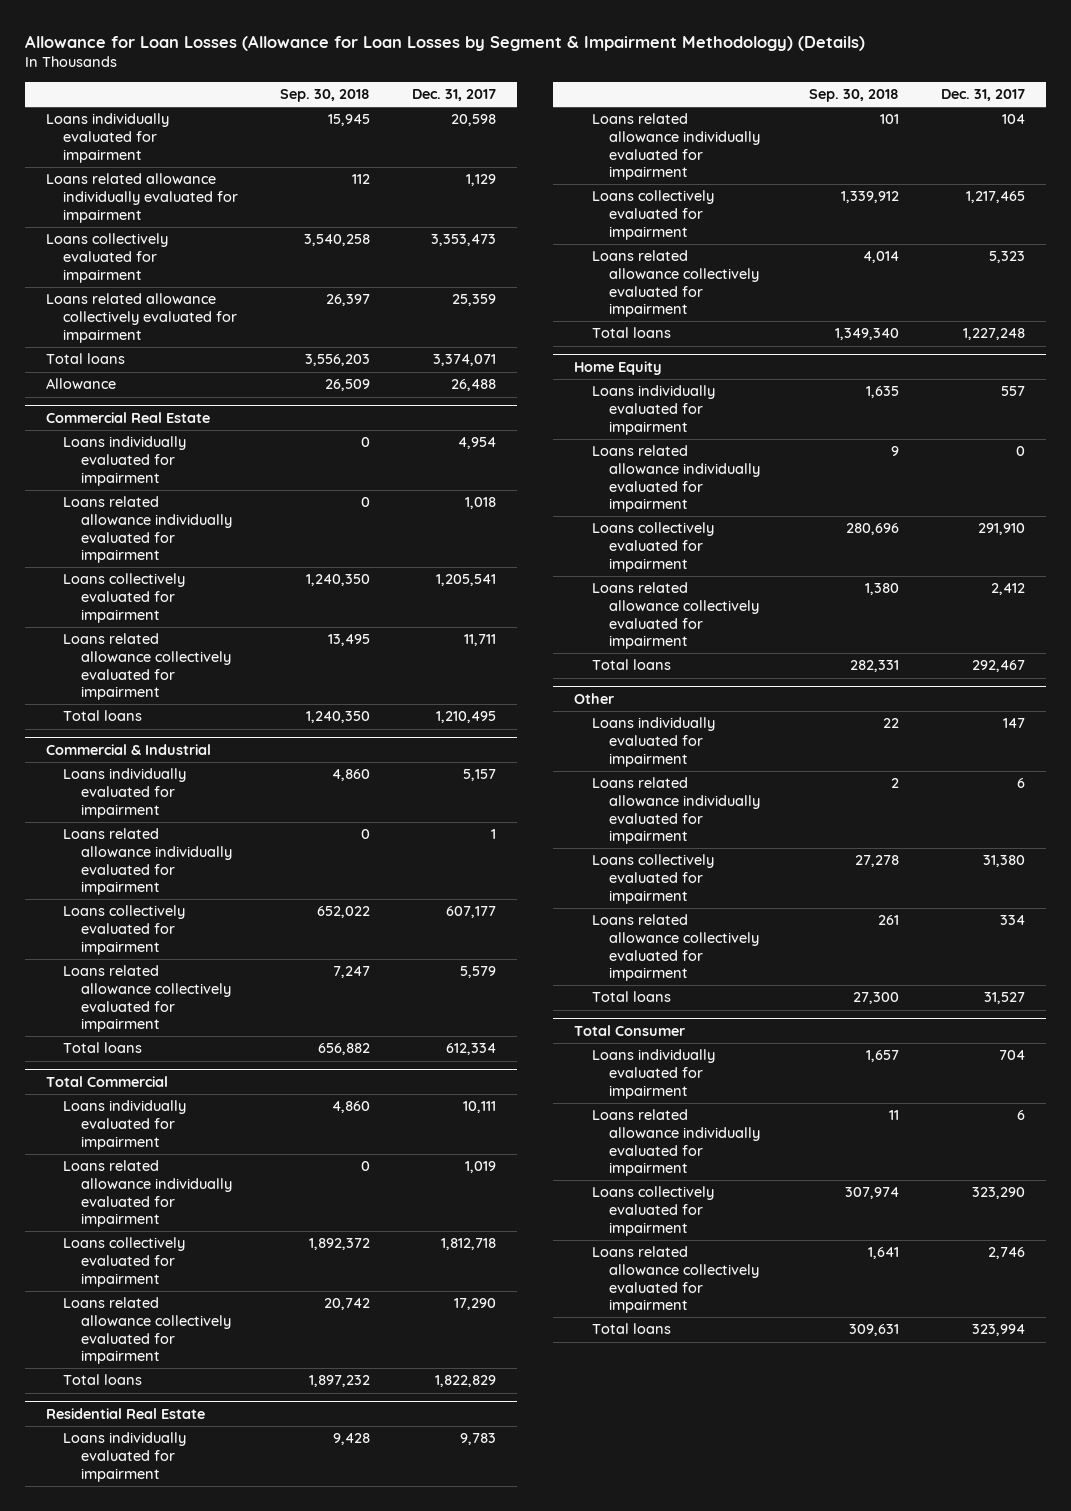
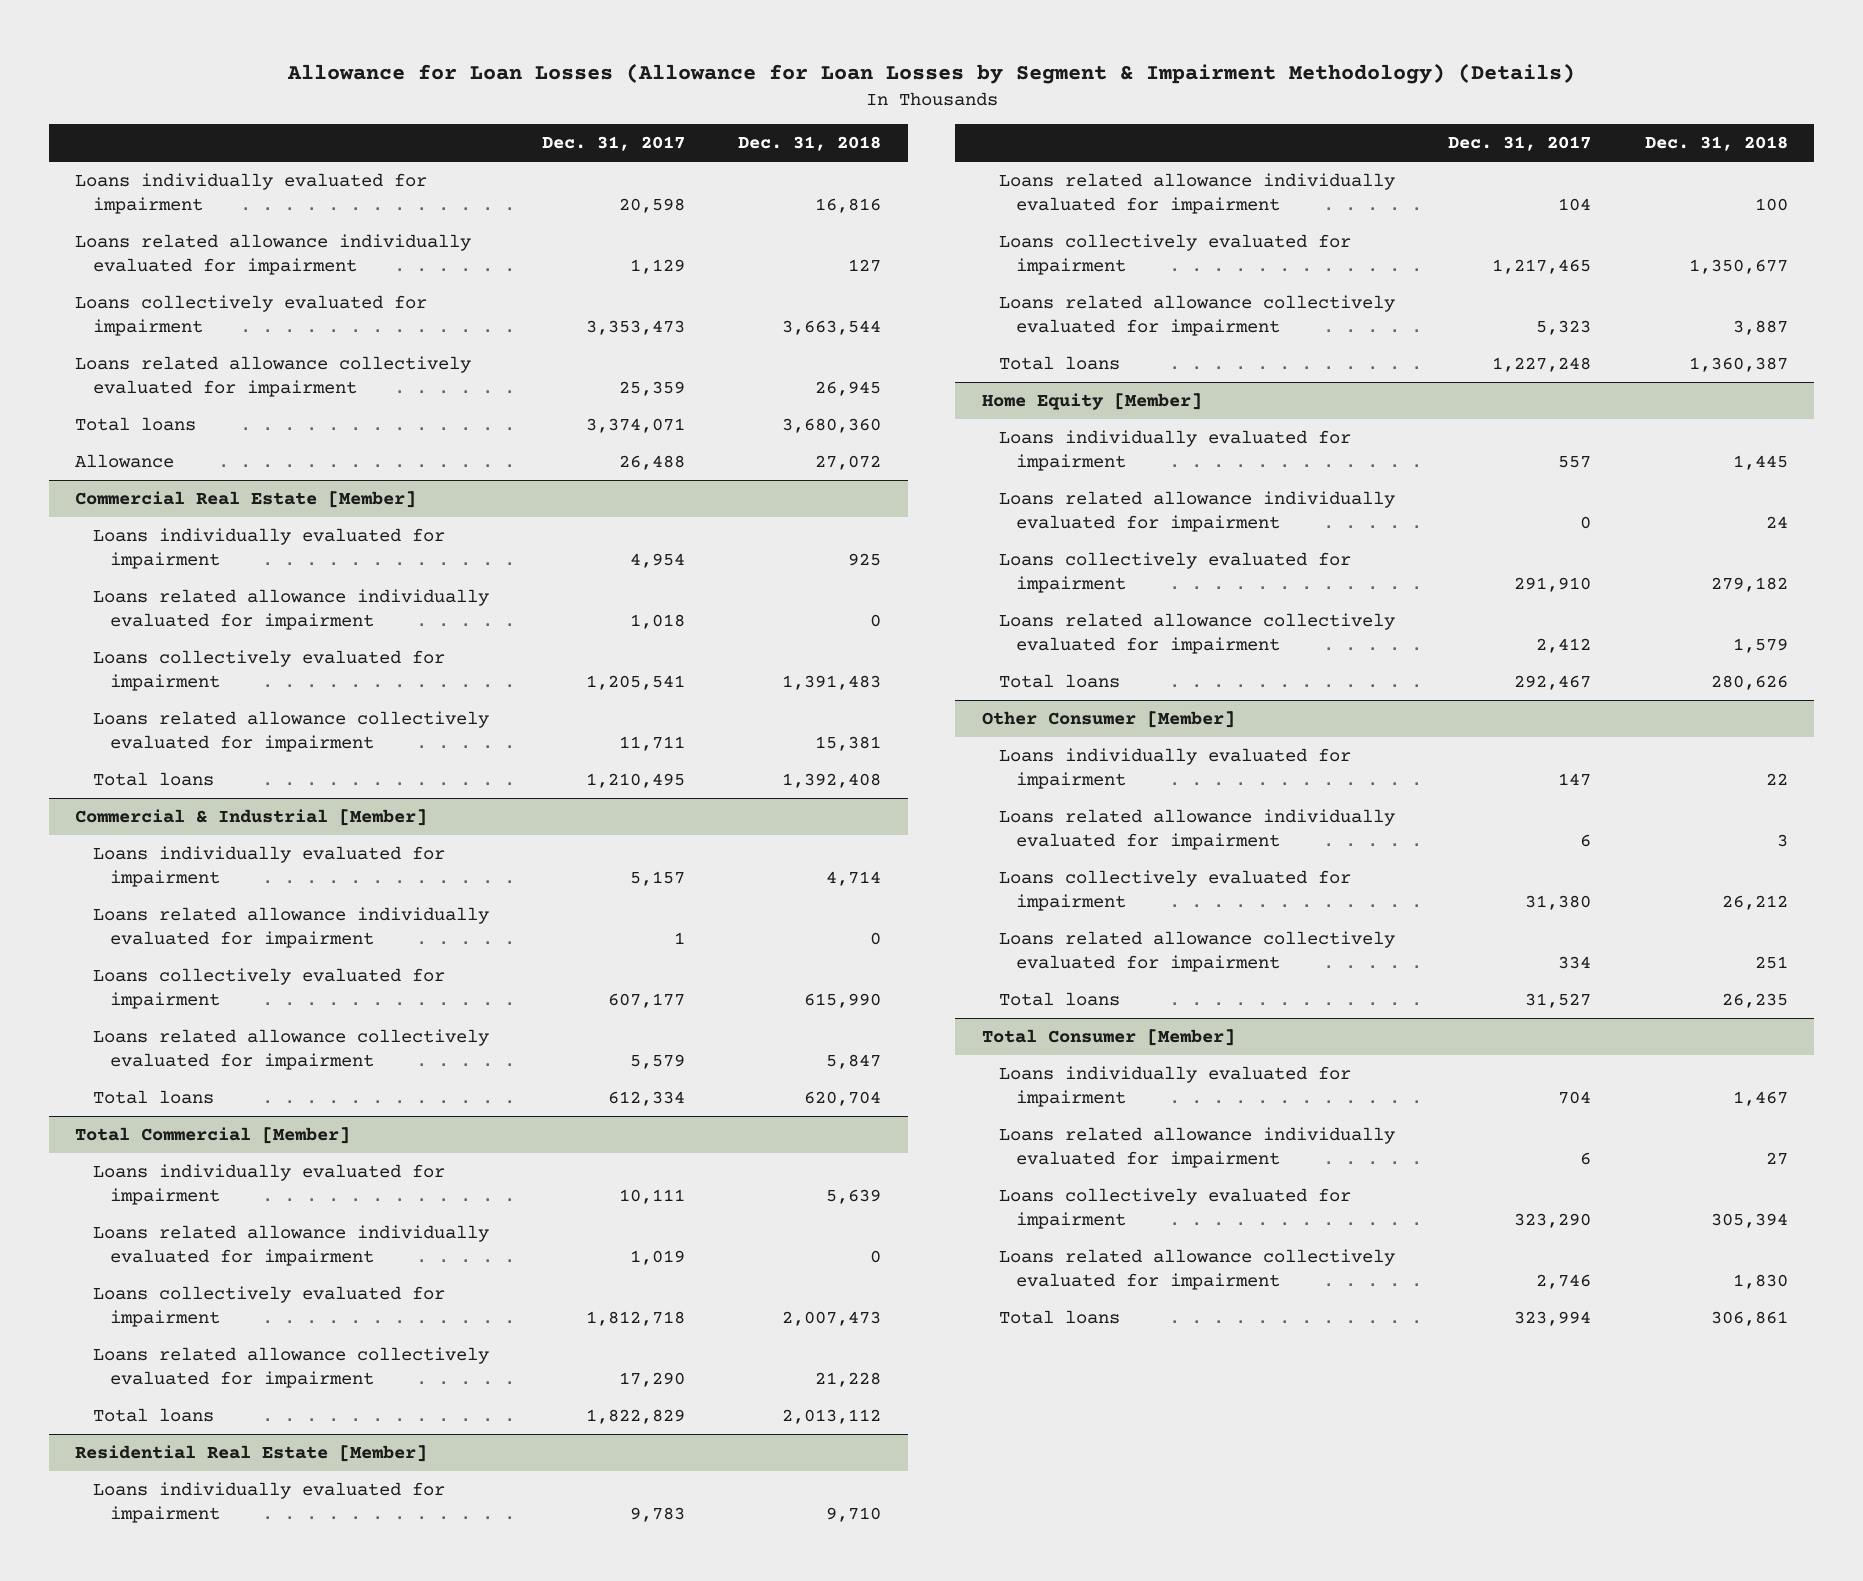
[280,89,371,103] Sep. 30, 2018 -> none
none -> [737,135,881,151] Dec. 31, 2018
[45,412,210,424] Commercial Real Estate -> [75,491,417,509] Commercial Real Estate [Member]
[45,744,211,756] Commercial & Industrial -> [75,809,428,827] Commercial & Industrial [Member]
[45,1076,168,1088] Total Commercial -> [75,1127,351,1145] Total Commercial [Member]
[45,1408,205,1420] Residential Real Estate -> [75,1445,428,1463] Residential Real Estate [Member]
[574,361,663,376] Home Equity -> [982,393,1203,411] Home Equity [Member]
[574,693,615,705] Other -> [982,711,1236,729] Other Consumer [Member]
[574,1025,686,1037] Total Consumer -> [982,1029,1236,1047] Total Consumer [Member]

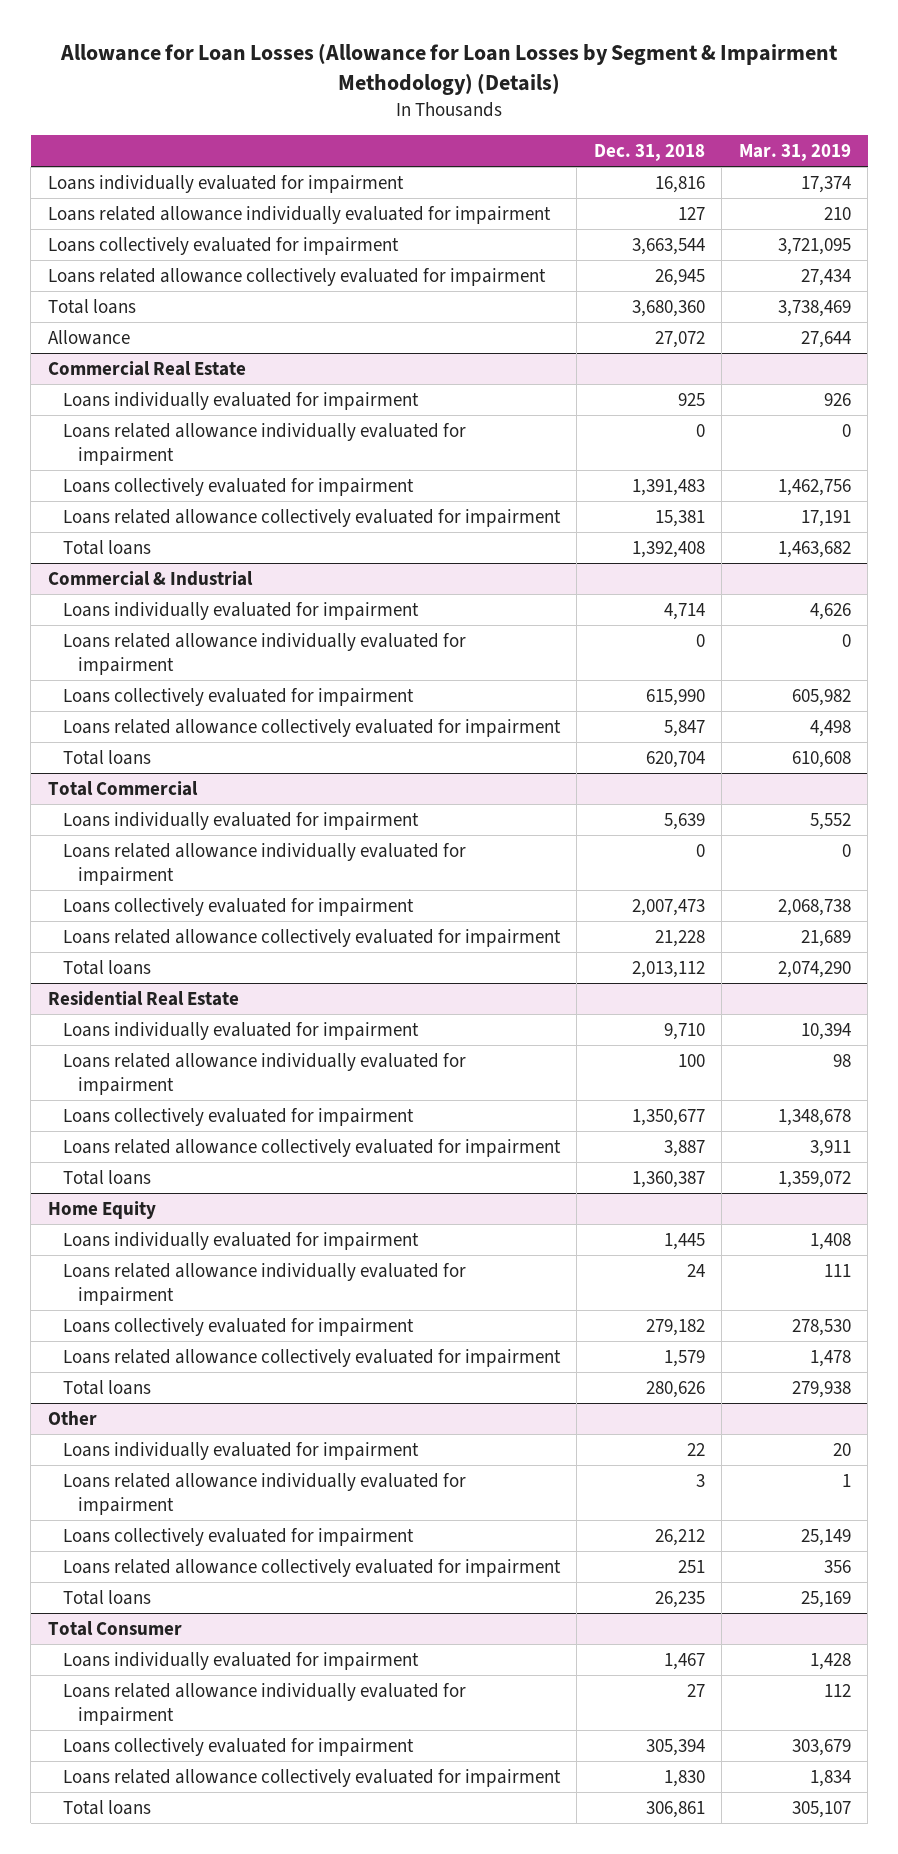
[541,135,685,151] Dec. 31, 2017 -> none
none -> [738,144,851,162] Mar. 31, 2019
[75,491,417,509] Commercial Real Estate [Member] -> [47,360,246,376] Commercial Real Estate
[75,809,428,827] Commercial & Industrial [Member] -> [47,570,253,586] Commercial & Industrial
[75,1127,351,1145] Total Commercial [Member] -> [47,780,198,796] Total Commercial
[75,1445,428,1463] Residential Real Estate [Member] -> [47,990,239,1006] Residential Real Estate
[982,393,1203,411] Home Equity [Member] -> [47,1200,156,1219] Home Equity
[982,711,1236,729] Other Consumer [Member] -> [47,1410,97,1425] Other
[982,1029,1236,1047] Total Consumer [Member] -> [47,1620,182,1636] Total Consumer

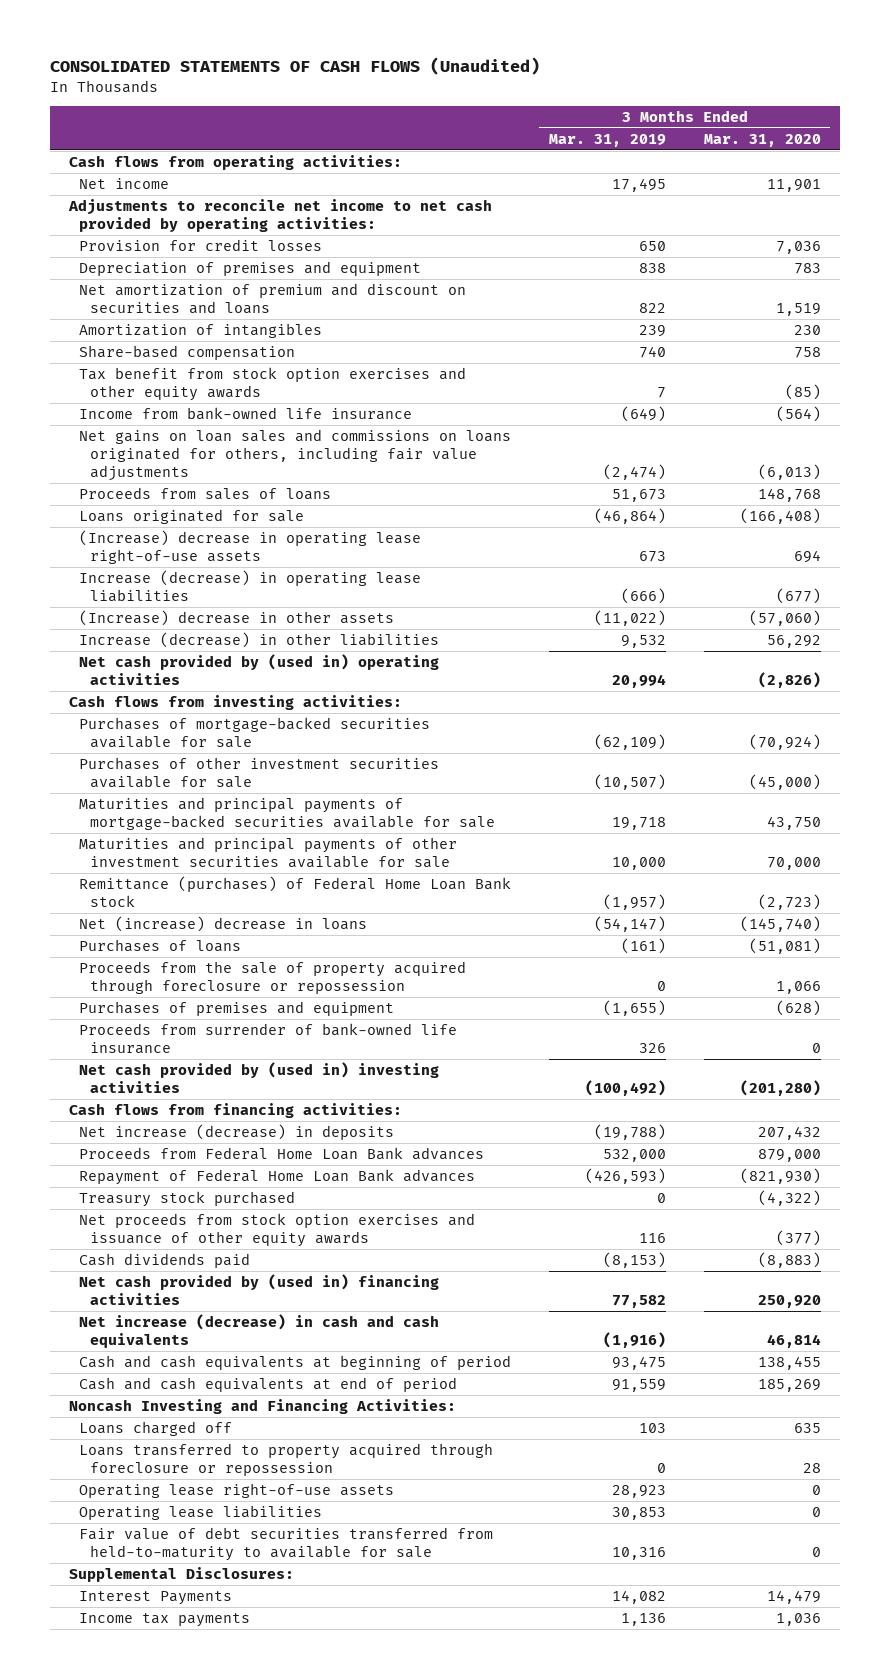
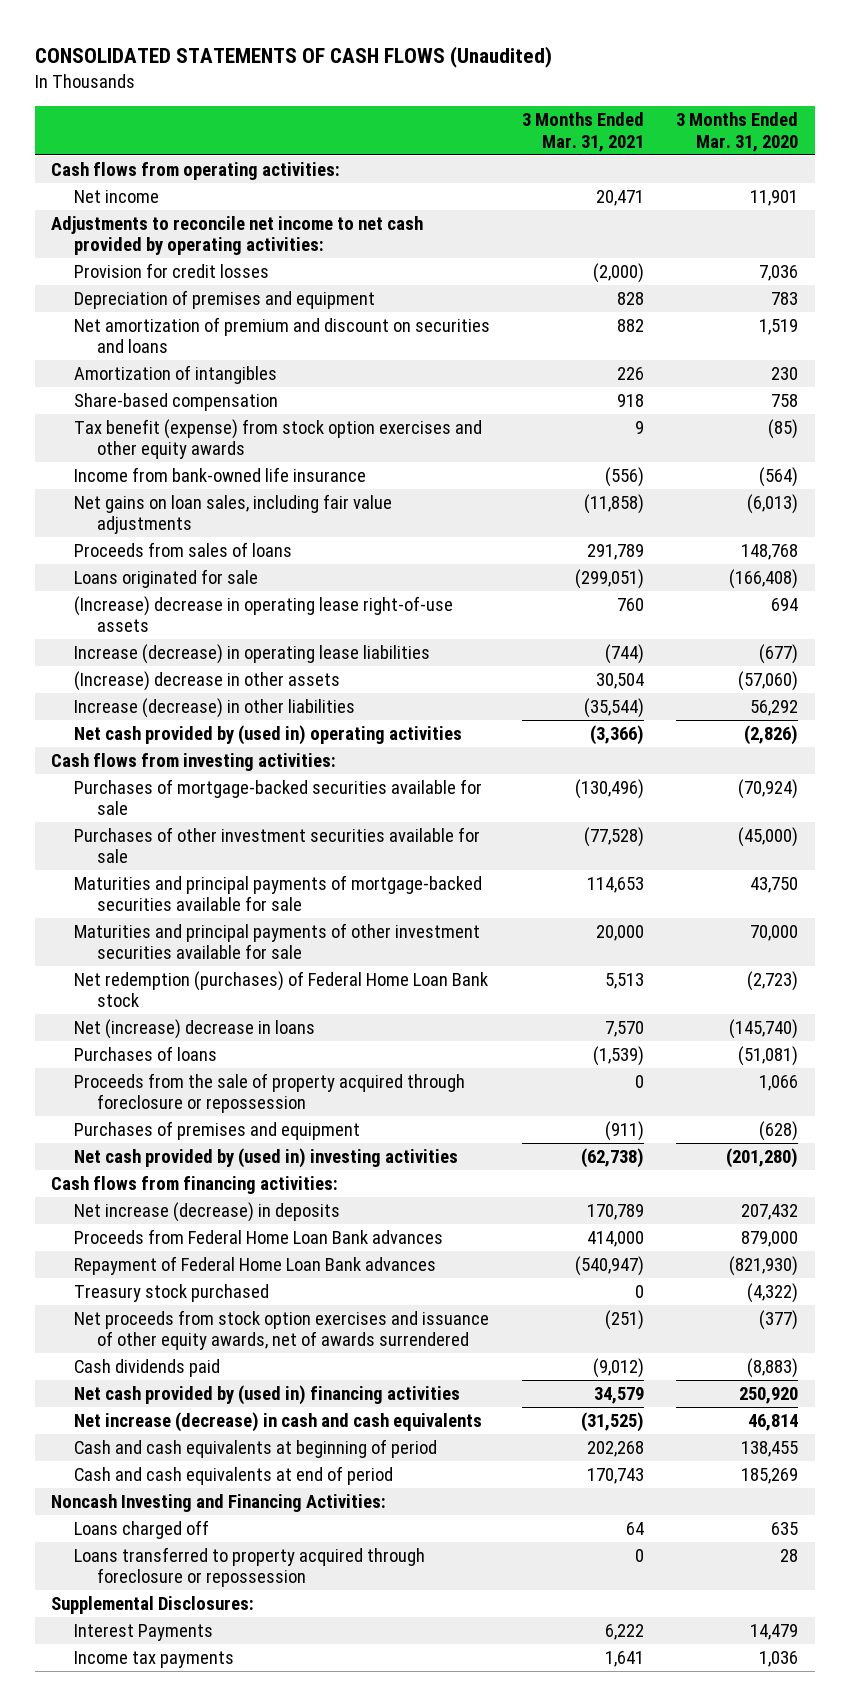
[548,133,666,147] Mar. 31, 2019 -> none
none -> [522,112,645,152] 3 Months Ended Mar. 31, 2021
[79,366,467,401] Tax benefit from stock option exercises and other equity awards -> [74,419,483,460] Tax benefit (expense) from stock option exercises and other equity awards
[79,428,512,481] Net gains on loan sales and commissions on loans originated for others, including fair value adjustments -> [74,494,393,535] Net gains on loan sales, including fair value adjustments
[79,875,512,907] Remittance (purchases) of Federal Home Loan Bank stock -> [74,971,489,1008] Net redemption (purchases) of Federal Home Loan Bank stock
[79,1022,458,1054] Proceeds from surrender of bank-owned life insurance -> none
[79,1212,476,1247] Net proceeds from stock option exercises and issuance of other equity awards -> [74,1310,490,1351] Net proceeds from stock option exercises and issuance of other equity awards, net of awards surrendered
[79,1482,395,1498] Operating lease right-of-use assets -> none
[79,1504,323,1520] Operating lease liabilities -> none
[79,1526,494,1561] Fair value of debt securities transferred from held-to-maturity to available for sale -> none

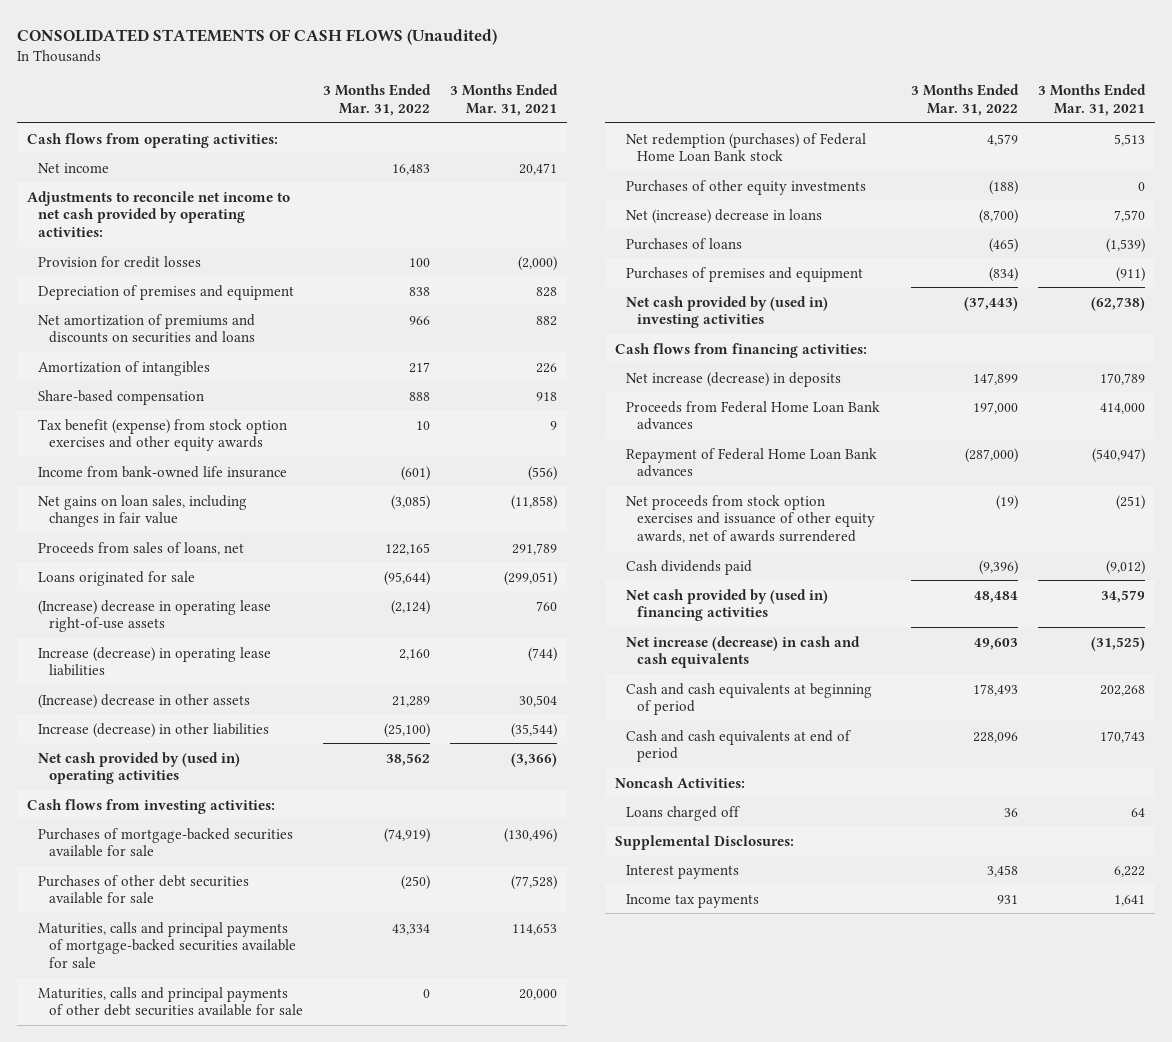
[676,112,799,152] 3 Months Ended Mar. 31, 2020 -> none
none -> [323,84,432,116] 3 Months Ended Mar. 31, 2022
[74,317,491,354] Net amortization of premium and discount on securities and loans -> [38,313,256,344] Net amortization of premiums and discounts on securities and loans
[74,494,393,535] Net gains on loan sales, including fair value adjustments -> [38,494,248,528] Net gains on loan sales, including changes in fair value
[74,542,293,558] Proceeds from sales of loans -> [38,541,245,555] Proceeds from sales of loans, net
[74,827,481,864] Purchases of other investment securities available for sale -> [38,874,250,905] Purchases of other debt securities available for sale
[74,875,483,912] Maturities and principal payments of mortgage-backed securities available for sale -> [38,921,297,968] Maturities, calls and principal payments of mortgage-backed securities available for sale
[74,923,481,960] Maturities and principal payments of other investment securities available for sale -> [38,986,304,1017] Maturities, calls and principal payments of other debt securities available for sale
none -> [625,179,866,195] Purchases of other equity investments
[74,1073,466,1114] Proceeds from the sale of property acquired through foreclosure or repossession -> none
[74,1284,270,1303] Treasury stock purchased -> none
[51,1494,387,1513] Noncash Investing and Financing Activities: -> [614,776,745,788] Noncash Activities:
[74,1547,426,1588] Loans transferred to property acquired through foreclosure or repossession -> none
[74,1624,214,1642] Interest Payments -> [625,864,739,879] Interest payments

